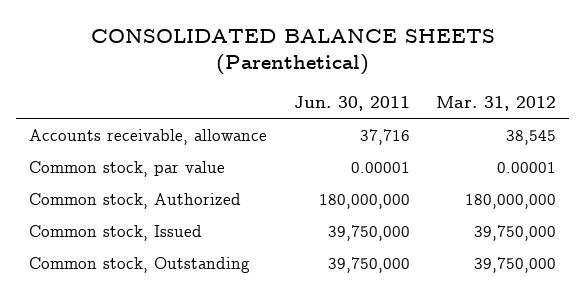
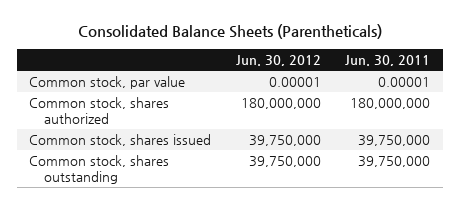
[90,28,495,75] CONSOLIDATED BALANCE SHEETS (Parenthetical) -> [77,24,382,40] Consolidated Balance Sheets (Parentheticals)
[435,95,556,111] Mar. 31, 2012 -> none
none -> [235,55,321,67] Jun. 30, 2012
[29,128,268,145] Accounts receivable, allowance -> none
[29,192,242,209] Common stock, Authorized -> [29,97,170,125] Common stock, shares authorized
[29,224,203,241] Common stock, Issued -> [29,134,212,147] Common stock, shares issued
[29,256,251,273] Common stock, Outstanding -> [29,155,170,185] Common stock, shares outstanding

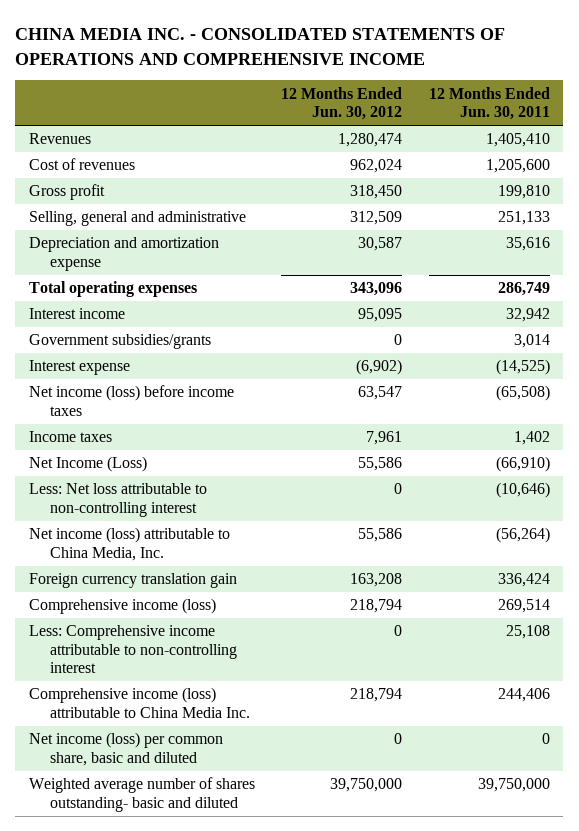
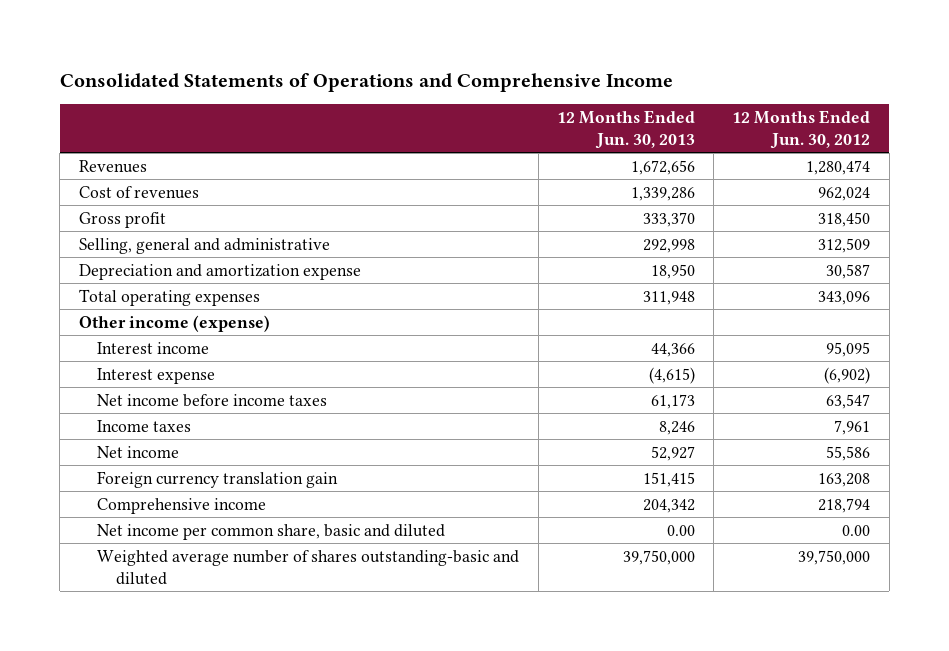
[15,27,506,65] CHINA MEDIA INC. - CONSOLIDATED STATEMENTS OF OPERATIONS AND COMPREHENSIVE INCOME -> [59,72,673,92] Consolidated Statements of Operations and Comprehensive Income
[429,86,551,121] 12 Months Ended Jun. 30, 2011 -> none
none -> [556,110,695,149] 12 Months Ended Jun. 30, 2013
none -> [78,314,270,332] Other income (expense)
[28,334,211,350] Government subsidies/grants -> none
[28,385,234,416] Net income (loss) before income taxes -> [97,393,328,407] Net income before income taxes
[28,483,207,517] Less: Net loss attributable to non-controlling interest -> none
[28,527,230,561] Net income (loss) attributable to China Media, Inc. -> none
[28,456,147,473] Net Income (Loss) -> [97,445,180,458] Net income
[28,598,216,615] Comprehensive income (loss) -> none
[28,625,237,674] Less: Comprehensive income attributable to non-controlling interest -> none
[28,687,250,718] Comprehensive income (loss) attributable to China Media Inc. -> [97,497,267,514] Comprehensive income
[28,732,223,766] Net income (loss) per common share, basic and diluted -> [97,523,446,540] Net income per common share, basic and diluted
[394,733,403,745] 0 -> [842,524,871,536] 0.00
[28,777,255,812] Weighted average number of shares outstanding- basic and diluted -> [97,549,520,585] Weighted average number of shares outstanding-basic and diluted

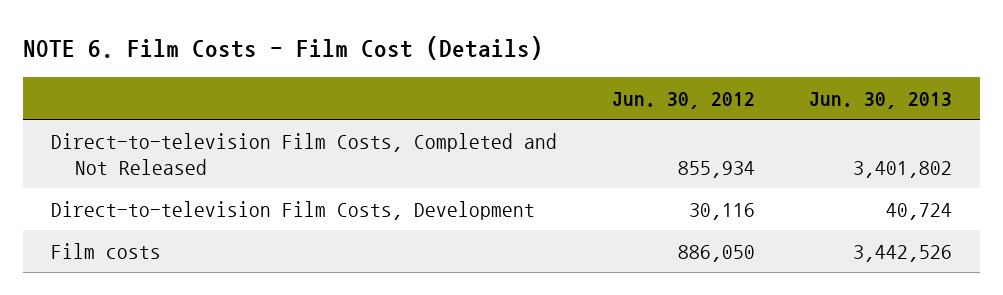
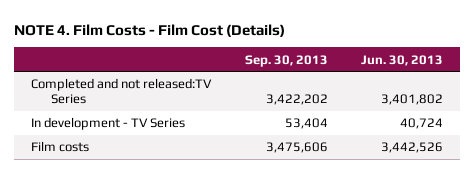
[23,36,544,61] NOTE 6. Film Costs - Film Cost (Details) -> [14,23,286,37] NOTE 4. Film Costs - Film Cost (Details)
[611,92,755,110] Jun. 30, 2012 -> none
none -> [244,54,328,67] Sep. 30, 2013
[50,132,557,175] Direct-to-television Film Costs, Completed and Not Released -> [31,78,213,105] Completed and not released:TV Series
[50,200,535,220] Direct-to-television Film Costs, Development -> [31,117,186,131] In development - TV Series

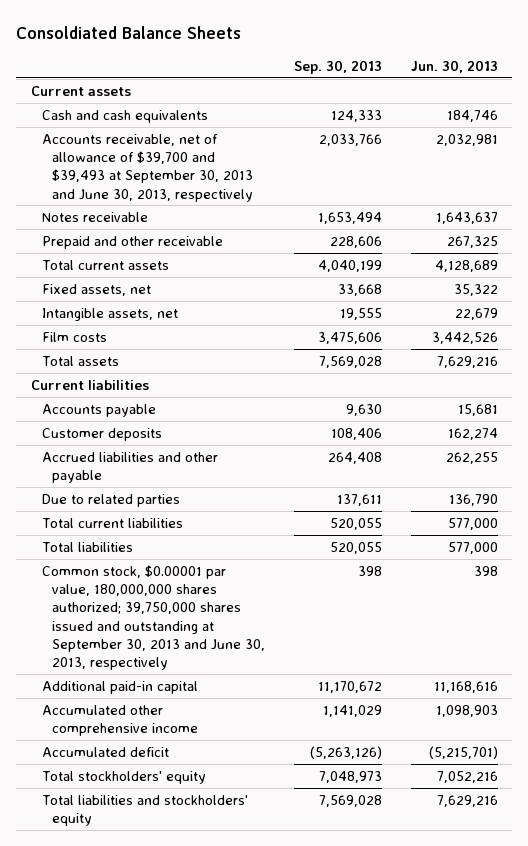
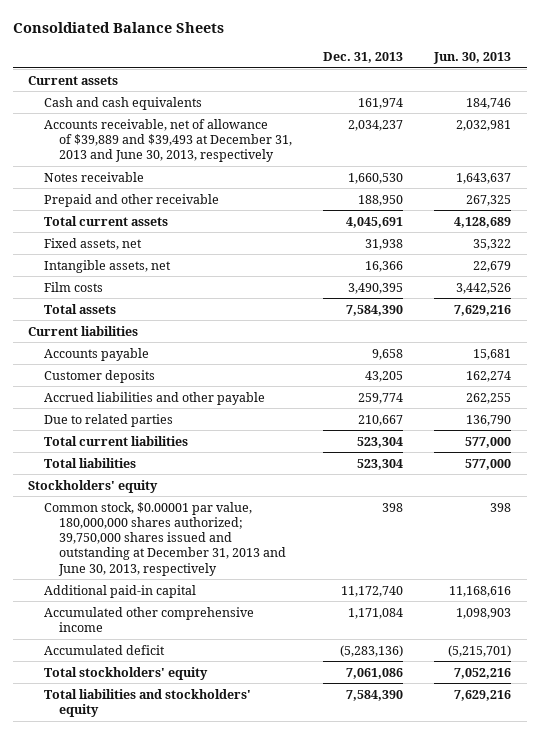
[294,59,383,74] Sep. 30, 2013 -> none
none -> [323,52,404,64] Dec. 31, 2013
[41,133,254,202] Accounts receivable, net of allowance of $39,700 and $39,493 at September 30, 2013 and June 30, 2013, respectively -> [43,118,293,163] Accounts receivable, net of allowance of $39,889 and $39,493 at December 31, 2013 and June 30, 2013, respectively
none -> [28,479,159,493] Stockholders' equity
[41,564,266,671] Common stock, $0.00001 par value, 180,000,000 shares authorized; 39,750,000 shares issued and outstanding at September 30, 2013 and June 30, 2013, respectively -> [43,501,287,576] Common stock, $0.00001 par value, 180,000,000 shares authorized; 39,750,000 shares issued and outstanding at December 31, 2013 and June 30, 2013, respectively

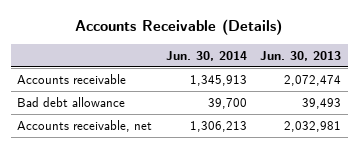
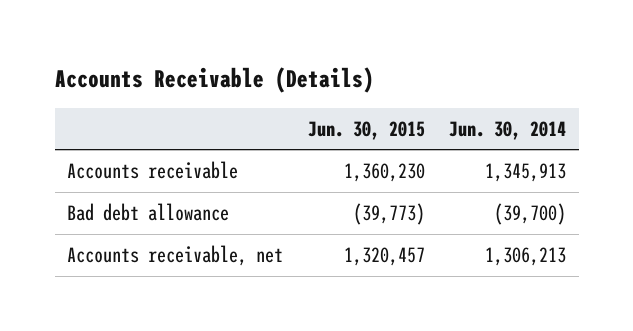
[260,51,342,62] Jun. 30, 2013 -> none
none -> [307,120,425,140] Jun. 30, 2015
[207,98,247,110] 39,700 -> [494,203,567,226] (39,700)

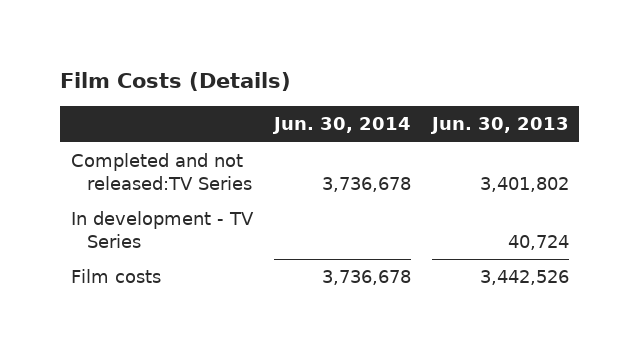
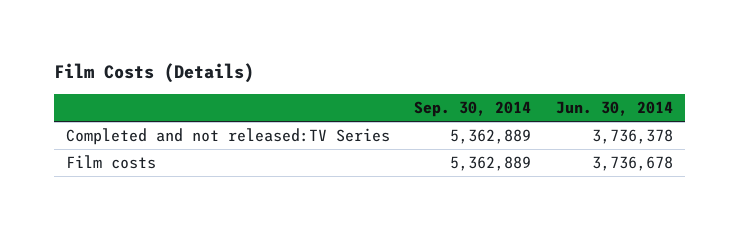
[429,117,569,135] Jun. 30, 2013 -> none
none -> [414,101,532,118] Sep. 30, 2014
[70,211,254,248] In development - TV Series -> none
[321,176,411,192] 3,736,678 -> [591,129,673,145] 3,736,378

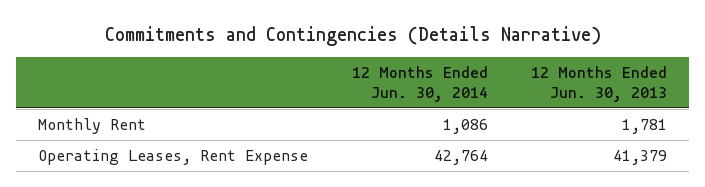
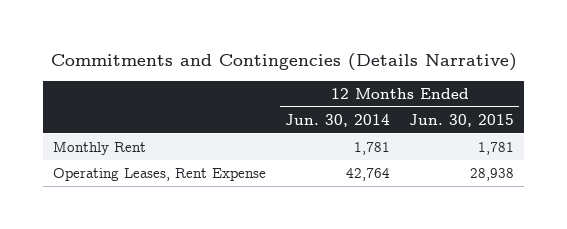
[530,66,667,102] 12 Months Ended Jun. 30, 2013 -> none
none -> [409,114,515,128] Jun. 30, 2015
[442,119,488,135] 1,086 -> [354,142,391,156] 1,781

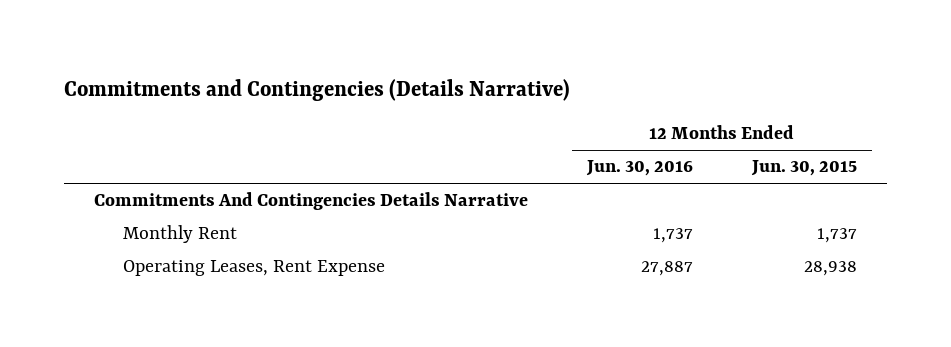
[285,114,391,128] Jun. 30, 2014 -> none
none -> [586,160,694,177] Jun. 30, 2016
none -> [93,192,528,211] Commitments And Contingencies Details Narrative
[478,142,515,156] 1,781 -> [817,228,858,244] 1,737

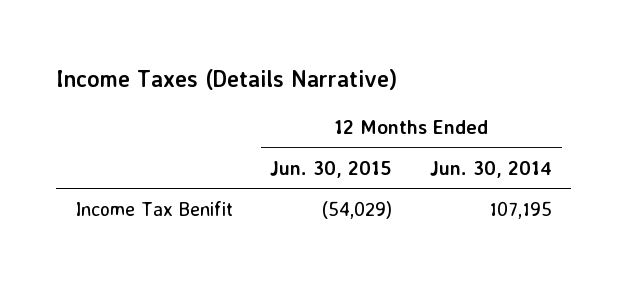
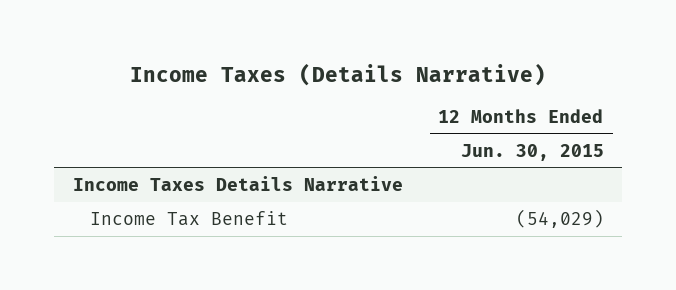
[430,160,553,178] Jun. 30, 2014 -> none
none -> [72,176,403,192] Income Taxes Details Narrative
[74,201,233,217] Income Tax Benifit -> [90,211,289,227] Income Tax Benefit

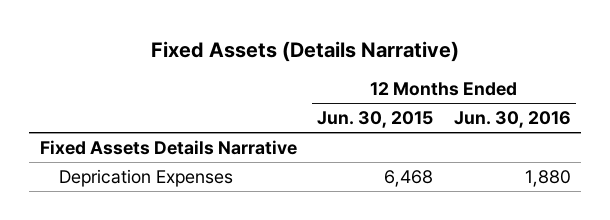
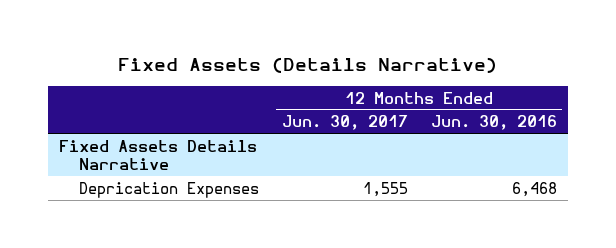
[317,111,434,129] Jun. 30, 2015 -> none
none -> [281,115,408,131] Jun. 30, 2017
[524,169,571,187] 1,880 -> [511,181,557,197] 6,468

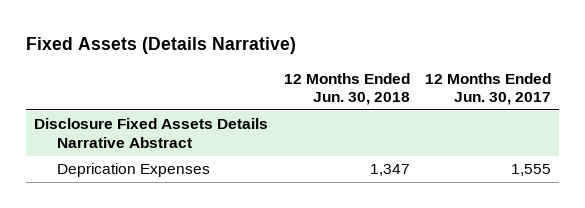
[430,115,557,131] Jun. 30, 2016 -> none
none -> [283,72,410,106] 12 Months Ended Jun. 30, 2018
[59,139,258,170] Fixed Assets Details Narrative -> [33,118,268,148] Disclosure Fixed Assets Details Narrative Abstract

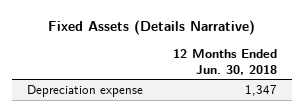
[425,72,552,106] 12 Months Ended Jun. 30, 2017 -> none
[33,118,268,148] Disclosure Fixed Assets Details Narrative Abstract -> none
[57,163,211,178] Deprication Expenses -> [27,85,144,98] Depreciation expense

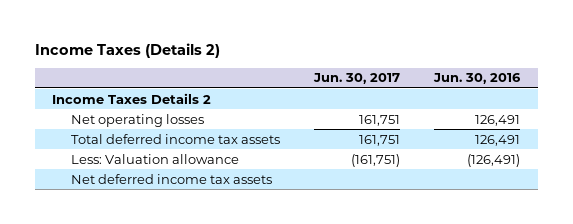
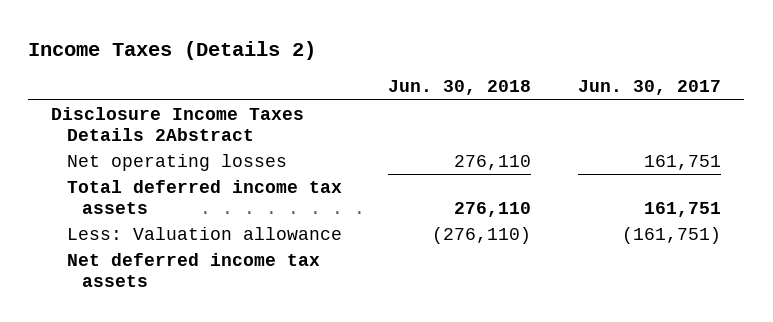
[433,73,522,85] Jun. 30, 2016 -> none
none -> [388,80,532,96] Jun. 30, 2018
[52,92,212,104] Income Taxes Details 2 -> [51,106,305,142] Disclosure Income Taxes Details 2Abstract

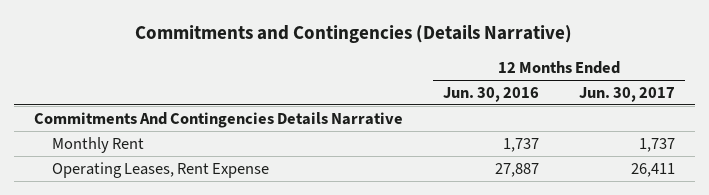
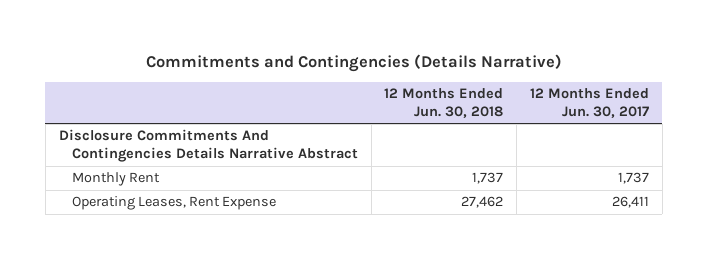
[442,86,539,102] Jun. 30, 2016 -> none
none -> [384,88,504,119] 12 Months Ended Jun. 30, 2018
[33,111,403,128] Commitments And Contingencies Details Narrative -> [58,129,358,163] Disclosure Commitments And Contingencies Details Narrative Abstract

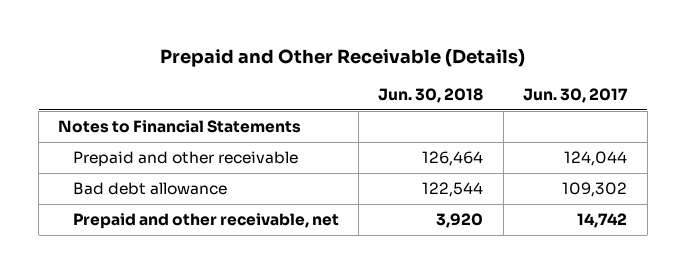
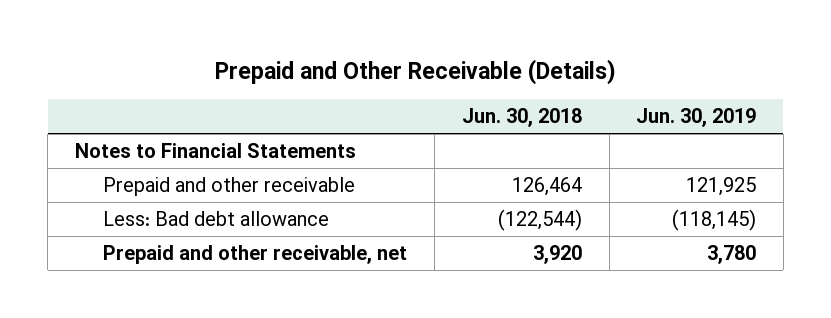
[523,87,629,103] Jun. 30, 2017 -> none
none -> [636,108,757,128] Jun. 30, 2019
[72,182,227,196] Bad debt allowance -> [103,211,330,227] Less: Bad debt allowance
[422,182,484,198] 122,544 -> [497,209,582,232] (122,544)

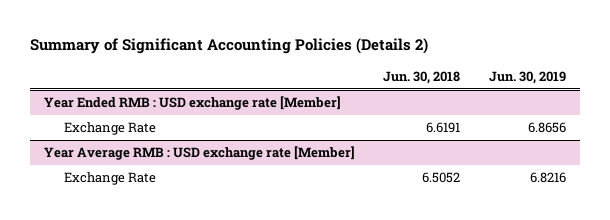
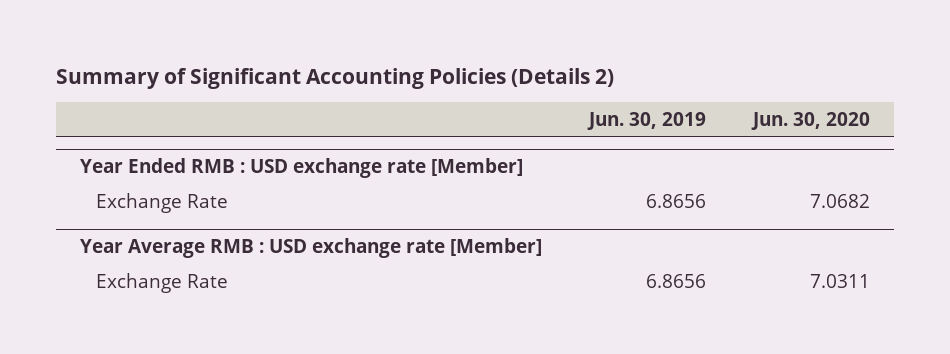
[383,70,461,84] Jun. 30, 2018 -> none
none -> [751,112,871,131] Jun. 30, 2020
[529,172,566,184] 6.8216 -> [646,273,707,288] 6.8656

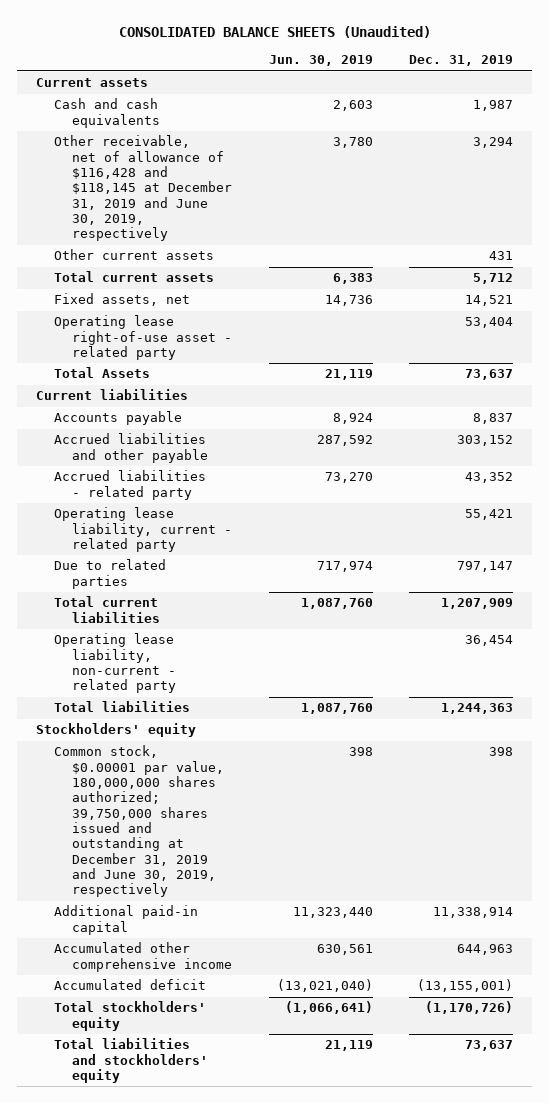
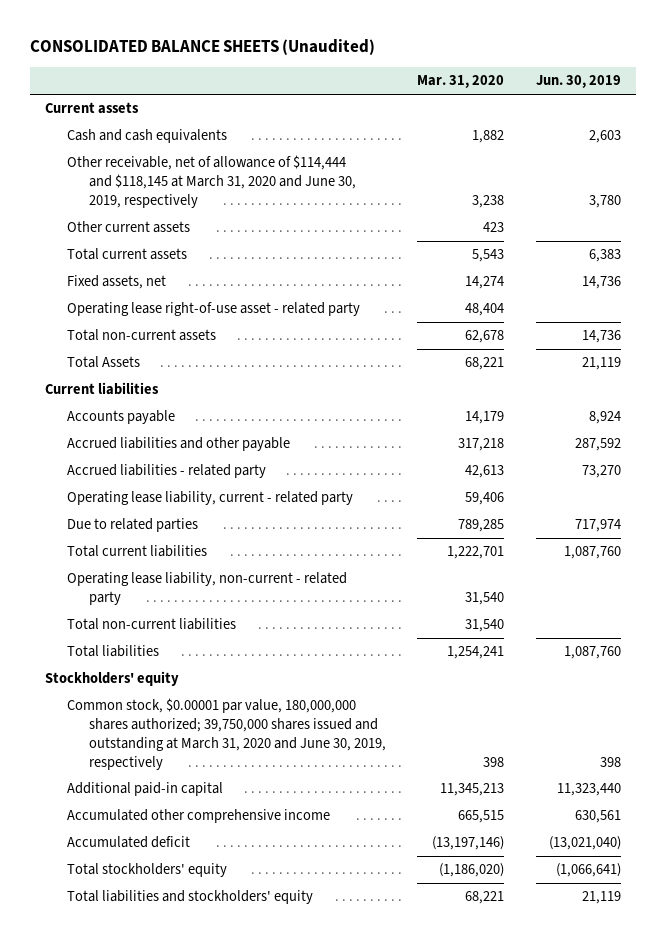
[409,55,514,67] Dec. 31, 2019 -> none
none -> [417,75,505,89] Mar. 31, 2020
[53,135,233,242] Other receivable, net of allowance of $116,428 and $118,145 at December 31, 2019 and June 30, 2019, respectively -> [67,155,356,208] Other receivable, net of allowance of $114,444 and $118,145 at March 31, 2020 and June 30, 2019, respectively
none -> [67,329,217,342] Total non-current assets
none -> [67,618,237,631] Total non-current liabilities
[53,745,225,898] Common stock, $0.00001 par value, 180,000,000 shares authorized; 39,750,000 shares issued and outstanding at December 31, 2019 and June 30, 2019, respectively -> [67,698,386,770] Common stock, $0.00001 par value, 180,000,000 shares authorized; 39,750,000 shares issued and outstanding at March 31, 2020 and June 30, 2019, respectively

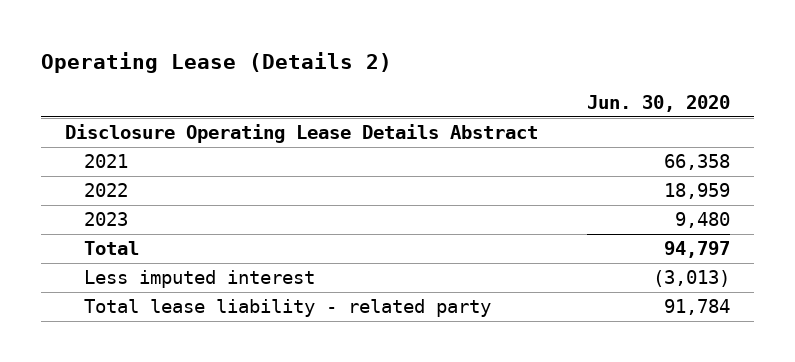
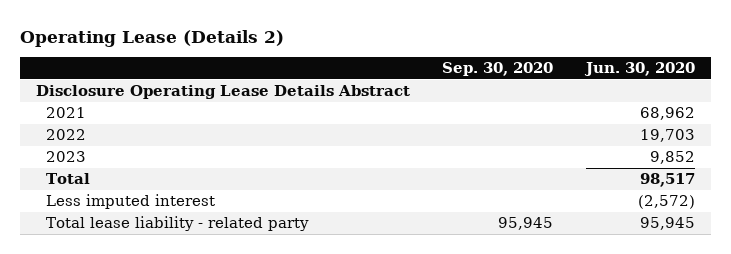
none -> [442,62,554,77] Sep. 30, 2020
[663,154,730,171] 66,358 -> [639,107,695,121] 68,962
[663,183,730,200] 18,959 -> [639,129,695,143] 19,703
[674,212,730,229] 9,480 -> [649,151,695,165] 9,852
[663,241,730,259] 94,797 -> [639,173,695,188] 98,517
[652,270,730,288] (3,013) -> [637,195,695,210] (2,572)
[663,299,730,316] 91,784 -> [639,217,695,231] 95,945

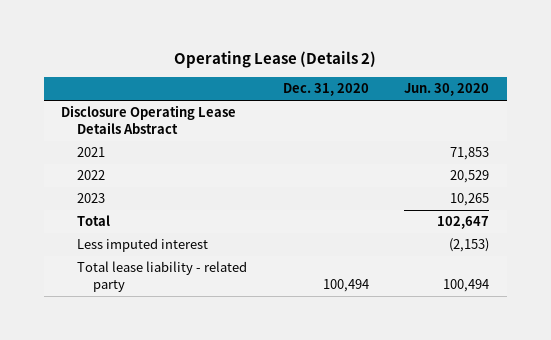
[442,62,554,77] Sep. 30, 2020 -> none
none -> [282,83,369,97] Dec. 31, 2020
[639,107,695,121] 68,962 -> [450,147,490,161] 71,853
[639,129,695,143] 19,703 -> [450,170,490,184] 20,529
[649,151,695,165] 9,852 -> [450,193,490,207] 10,265
[639,173,695,188] 98,517 -> [437,216,490,230] 102,647
[637,195,695,210] (2,572) -> [449,238,490,253] (2,153)
[639,217,695,231] 95,945 -> [443,278,490,292] 100,494

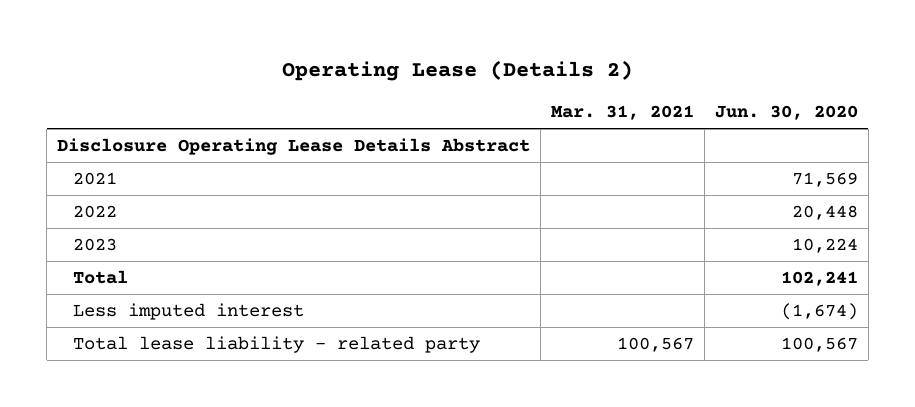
[282,83,369,97] Dec. 31, 2020 -> none
none -> [551,105,695,121] Mar. 31, 2021
[450,147,490,161] 71,853 -> [791,171,858,187] 71,569
[450,170,490,184] 20,529 -> [791,204,858,220] 20,448
[450,193,490,207] 10,265 -> [791,237,858,253] 10,224
[437,216,490,230] 102,647 -> [780,270,858,286] 102,241
[449,238,490,253] (2,153) -> [780,302,858,320] (1,674)
[443,278,490,292] 100,494 -> [780,336,858,352] 100,567

